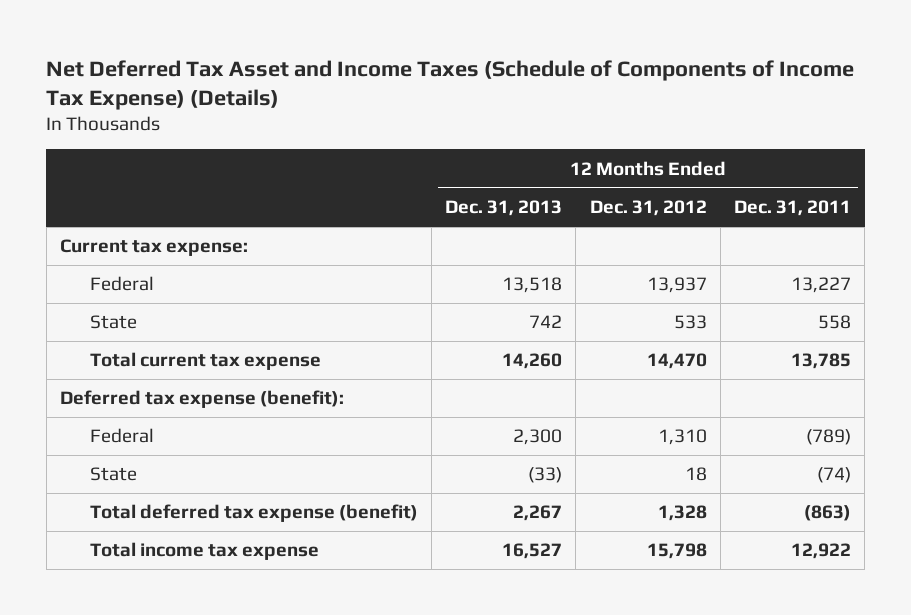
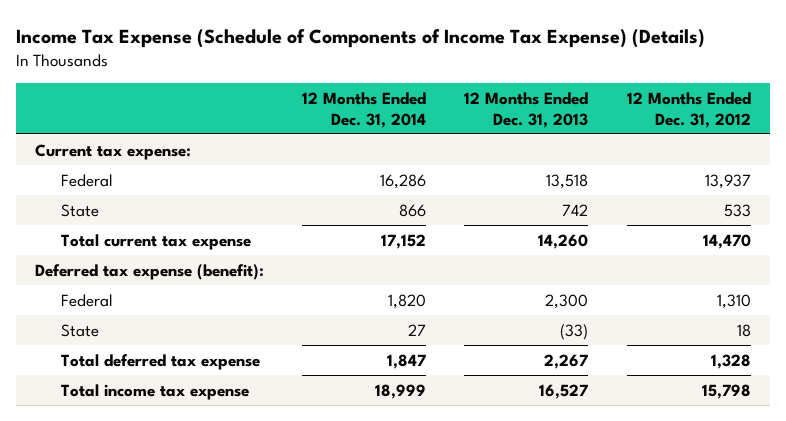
[46,59,855,110] Net Deferred Tax Asset and Income Taxes (Schedule of Components of Income Tax Expense) (Details) -> [15,28,705,48] Income Tax Expense (Schedule of Components of Income Tax Expense) (Details)
[733,200,851,217] Dec. 31, 2011 -> none
none -> [302,91,427,128] 12 Months Ended Dec. 31, 2014
[89,504,418,523] Total deferred tax expense (benefit) -> [60,353,260,370] Total deferred tax expense

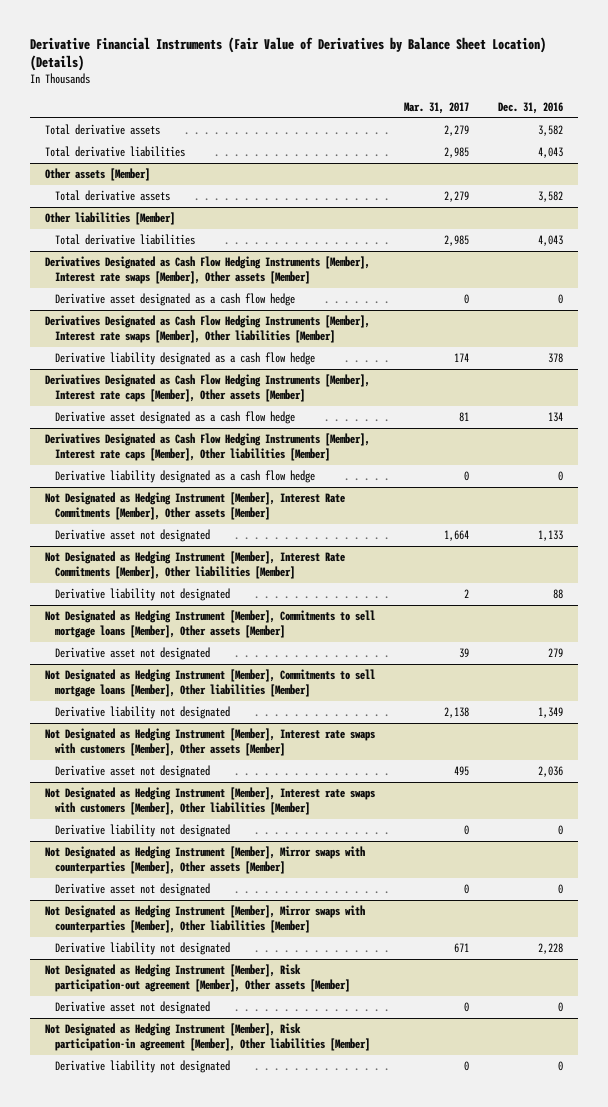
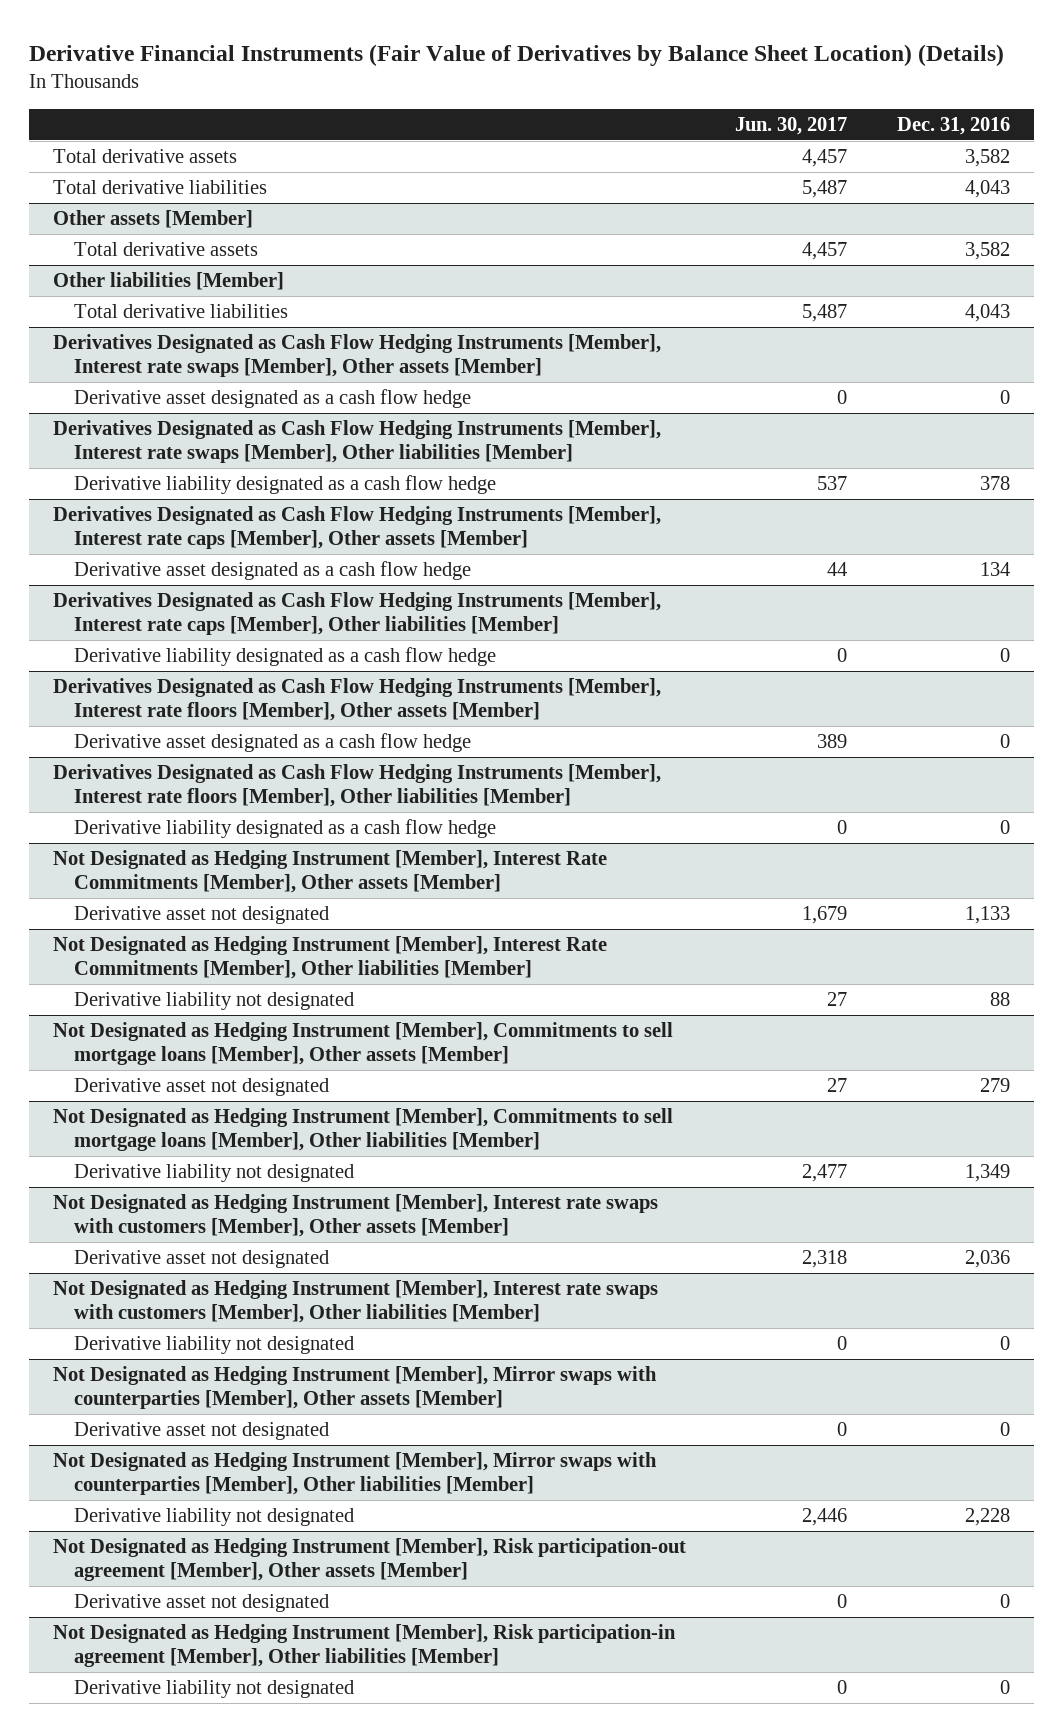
[403,101,469,114] Mar. 31, 2017 -> none
none -> [735,117,848,136] Jun. 30, 2017
none -> [53,678,662,722] Derivatives Designated as Cash Flow Hedging Instruments [Member], Interest rate floors [Member], Other assets [Member]
none -> [73,733,471,753] Derivative asset designated as a cash flow hedge
none -> [53,764,662,808] Derivatives Designated as Cash Flow Hedging Instruments [Member], Interest rate floors [Member], Other liabilities [Member]
none -> [73,819,496,839] Derivative liability designated as a cash flow hedge

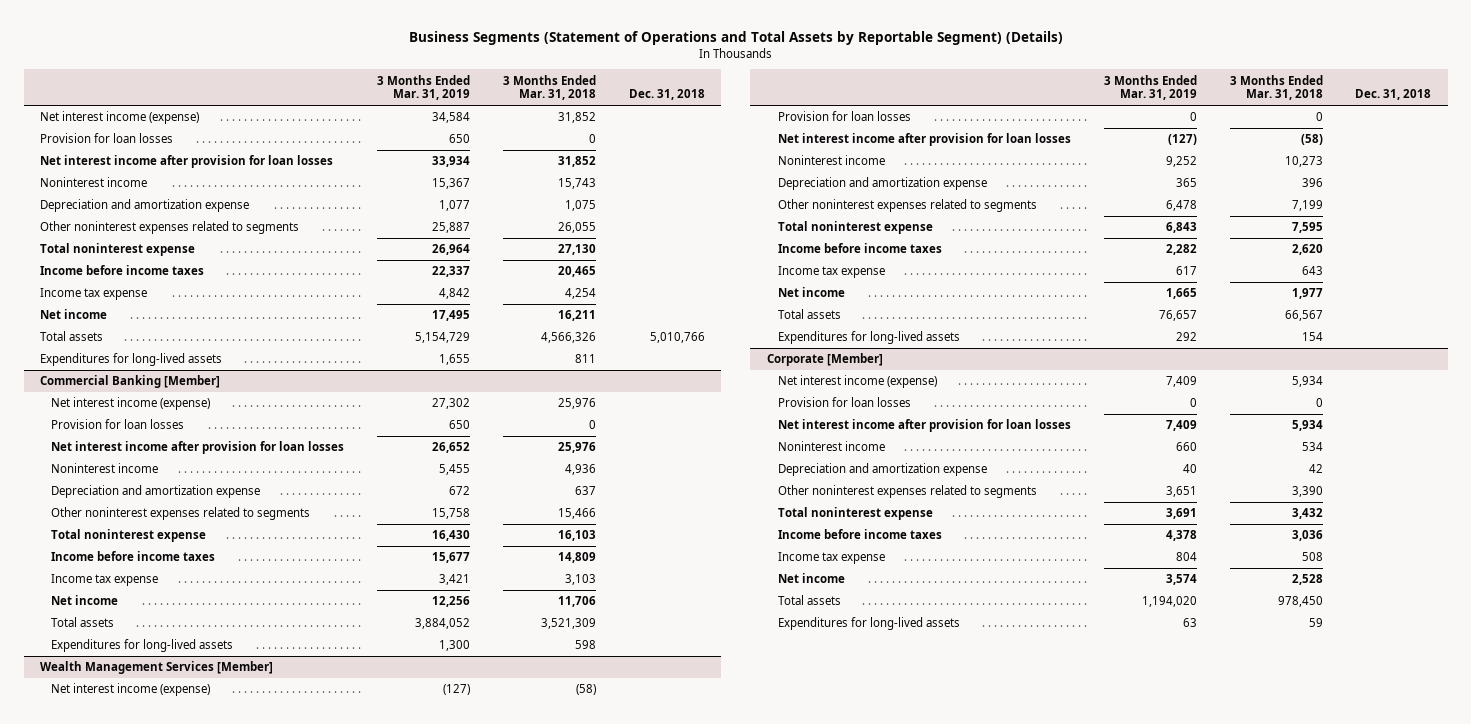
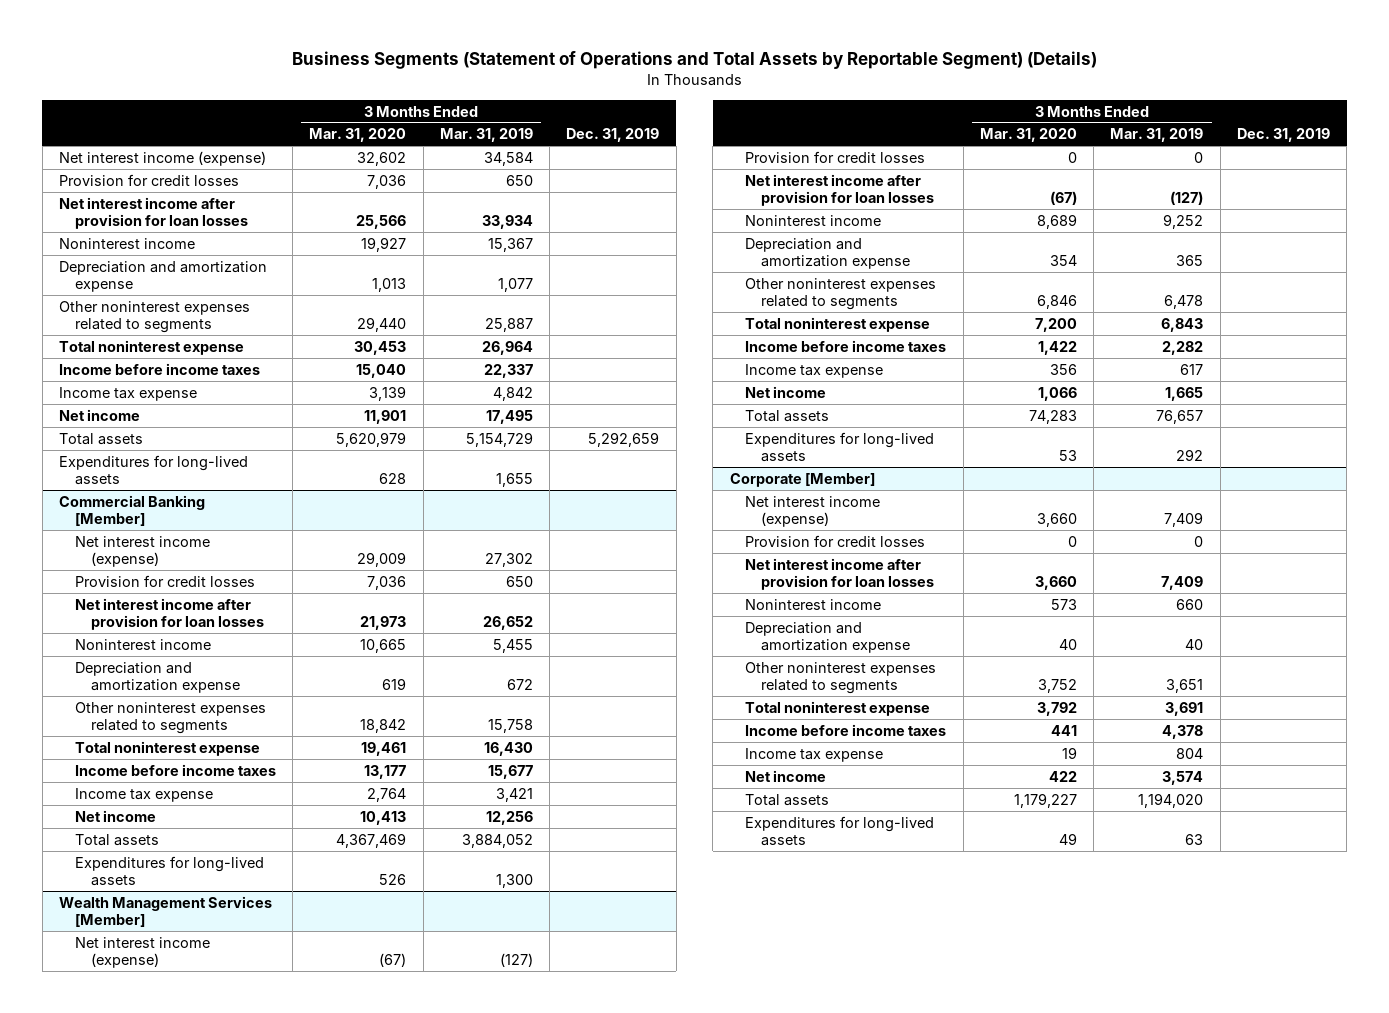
[502,74,596,101] 3 Months Ended Mar. 31, 2018 -> none
[628,89,705,101] Dec. 31, 2018 -> none
none -> [309,128,407,143] Mar. 31, 2020
none -> [566,128,660,143] Dec. 31, 2019
[40,133,174,144] Provision for loan losses -> [59,173,240,186] Provision for credit losses
[51,419,185,430] Provision for loan losses -> [74,574,255,587] Provision for credit losses
[778,111,912,122] Provision for loan losses -> [745,150,926,163] Provision for credit losses
[778,397,912,408] Provision for loan losses -> [745,534,926,547] Provision for credit losses

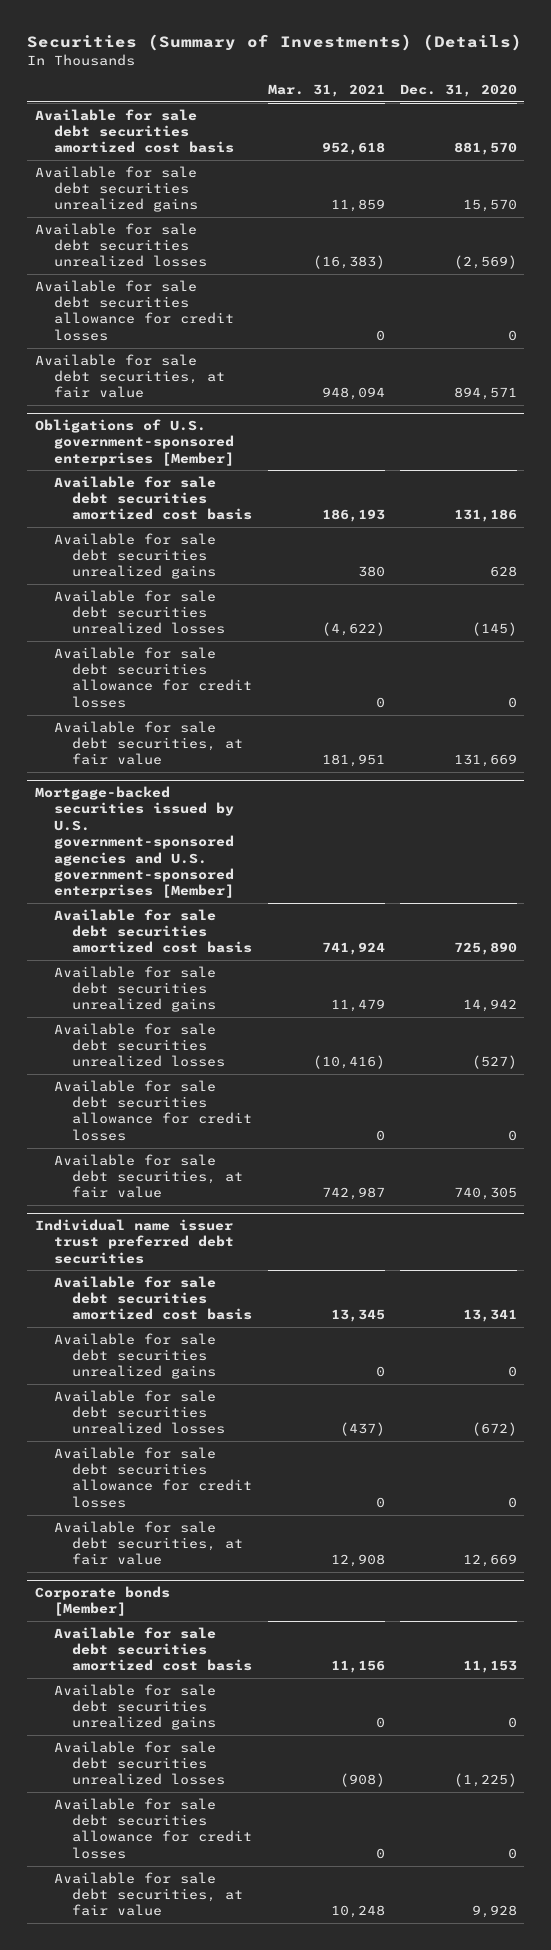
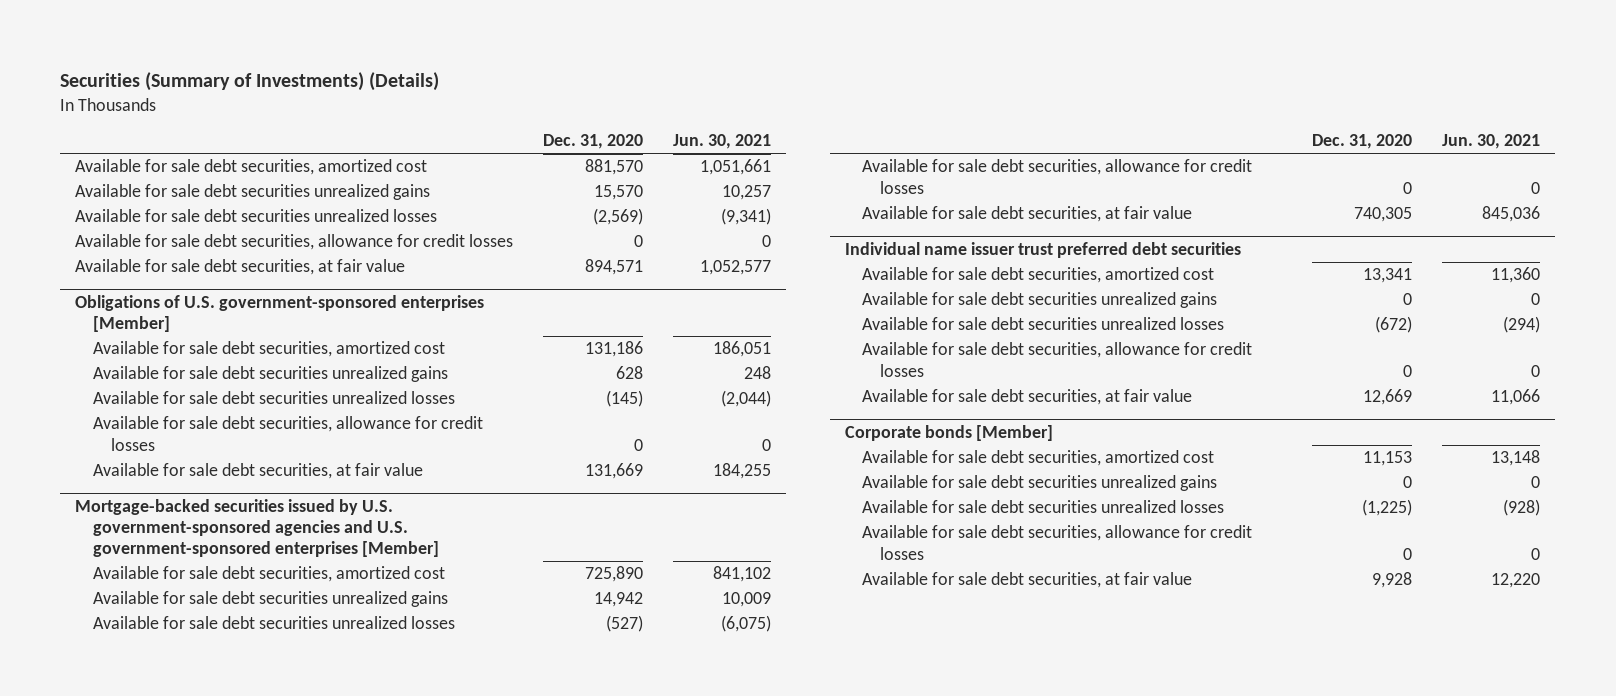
[267,84,385,98] Mar. 31, 2021 -> none
none -> [673,134,772,150] Jun. 30, 2021
[34,108,234,154] Available for sale debt securities amortized cost basis -> [75,159,428,176] Available for sale debt securities, amortized cost
[34,279,234,341] Available for sale debt securities allowance for credit losses -> [75,234,514,251] Available for sale debt securities, allowance for credit losses
[53,475,253,521] Available for sale debt securities amortized cost basis -> [92,341,445,358] Available for sale debt securities, amortized cost
[53,646,253,708] Available for sale debt securities allowance for credit losses -> [92,416,483,451] Available for sale debt securities, allowance for credit losses
[53,908,253,954] Available for sale debt securities amortized cost basis -> [92,566,445,583] Available for sale debt securities, amortized cost
[53,1079,253,1141] Available for sale debt securities allowance for credit losses -> [862,159,1253,194] Available for sale debt securities, allowance for credit losses
[53,1275,253,1321] Available for sale debt securities amortized cost basis -> [862,267,1215,284] Available for sale debt securities, amortized cost
[53,1446,253,1508] Available for sale debt securities allowance for credit losses -> [862,342,1253,377] Available for sale debt securities, allowance for credit losses
[53,1626,253,1672] Available for sale debt securities amortized cost basis -> [862,450,1215,467] Available for sale debt securities, amortized cost
[53,1797,253,1859] Available for sale debt securities allowance for credit losses -> [862,525,1253,560] Available for sale debt securities, allowance for credit losses

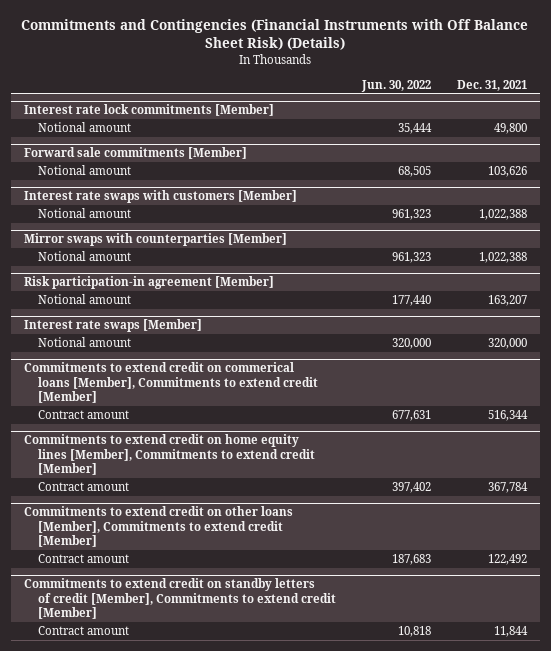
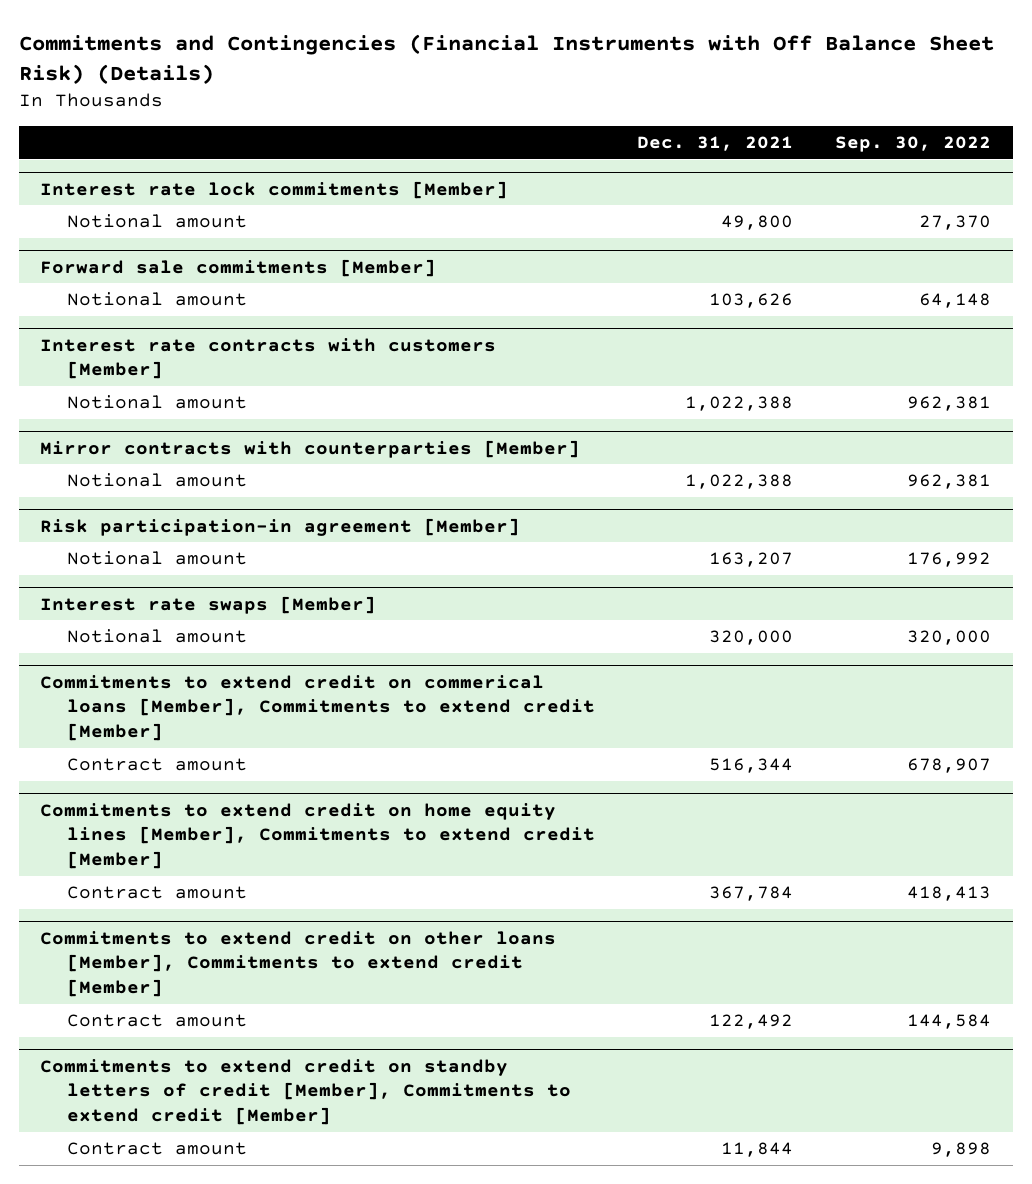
[360,79,431,92] Jun. 30, 2022 -> none
none -> [835,135,992,152] Sep. 30, 2022
[24,190,298,204] Interest rate swaps with customers [Member] -> [40,337,497,380] Interest rate contracts with customers [Member]
[24,233,288,247] Mirror swaps with counterparties [Member] -> [40,439,581,458] Mirror contracts with counterparties [Member]

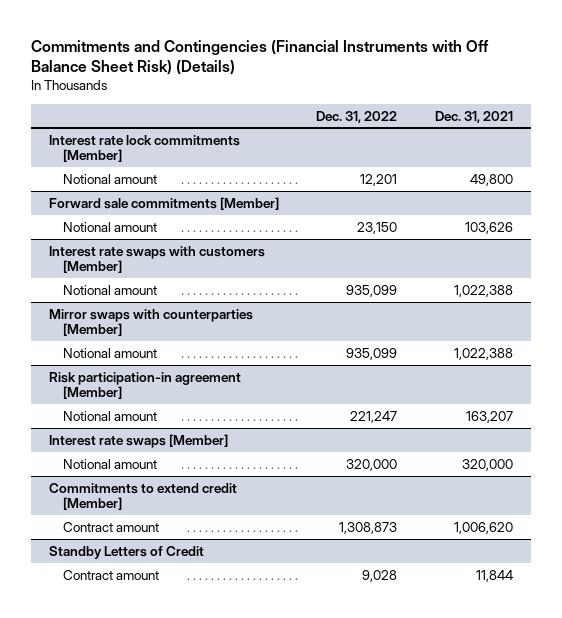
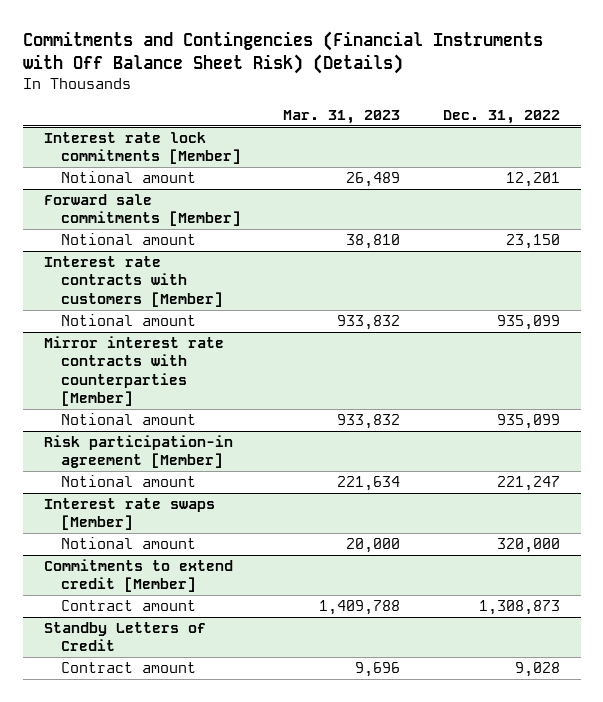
[434,110,513,123] Dec. 31, 2021 -> none
none -> [283,110,401,125] Mar. 31, 2023
[49,245,266,274] Interest rate swaps with customers [Member] -> [43,256,224,307] Interest rate contracts with customers [Member]
[49,308,254,337] Mirror swaps with counterparties [Member] -> [43,336,224,406] Mirror interest rate contracts with counterparties [Member]

